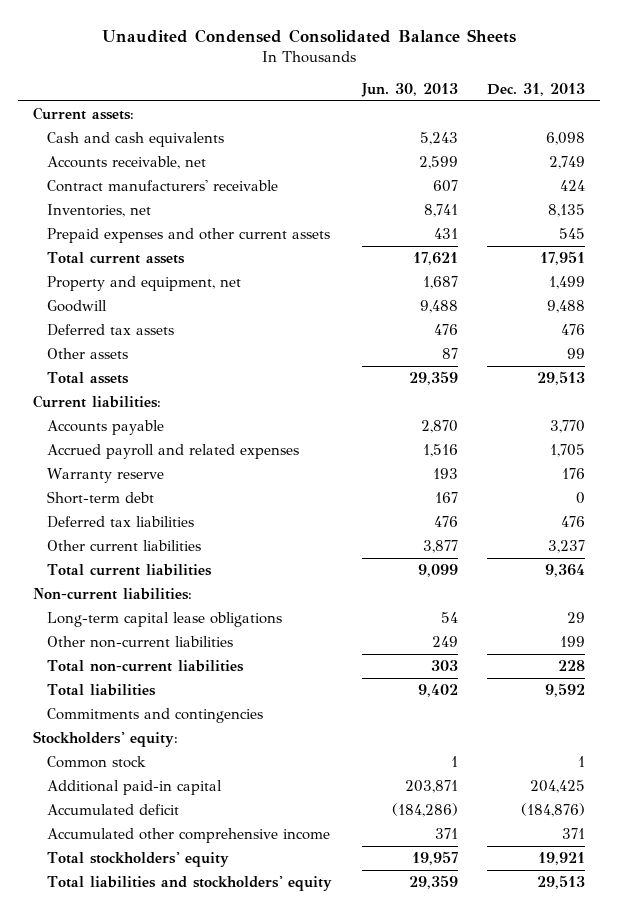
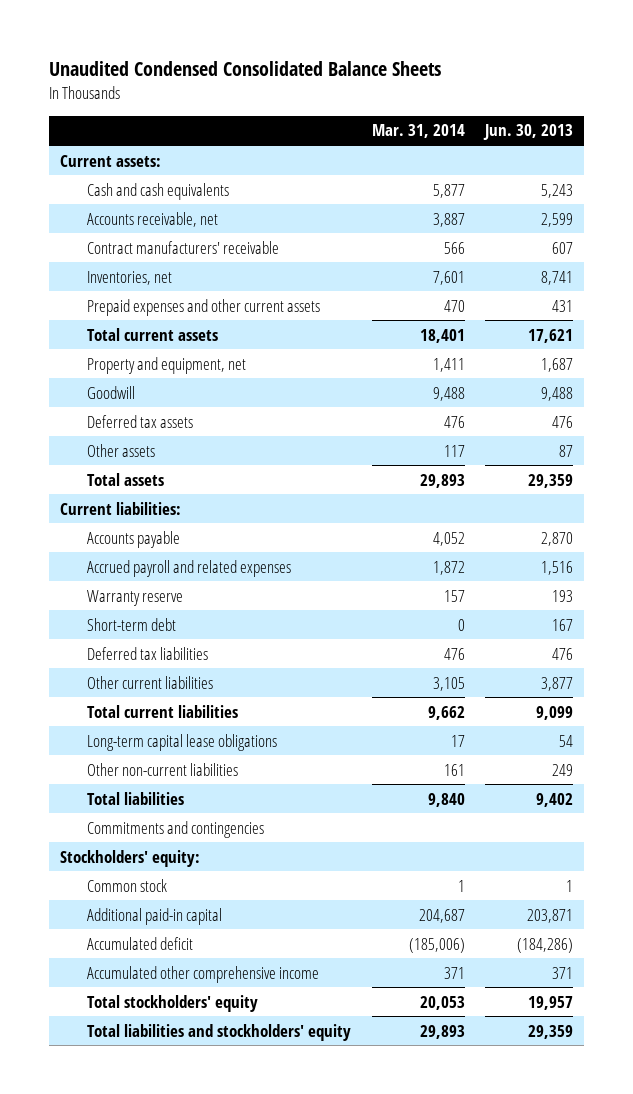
[487,82,586,96] Dec. 31, 2013 -> none
none -> [371,124,465,139] Mar. 31, 2014
[33,588,193,601] Non-current liabilities: -> none
[47,660,245,673] Total non-current liabilities -> none

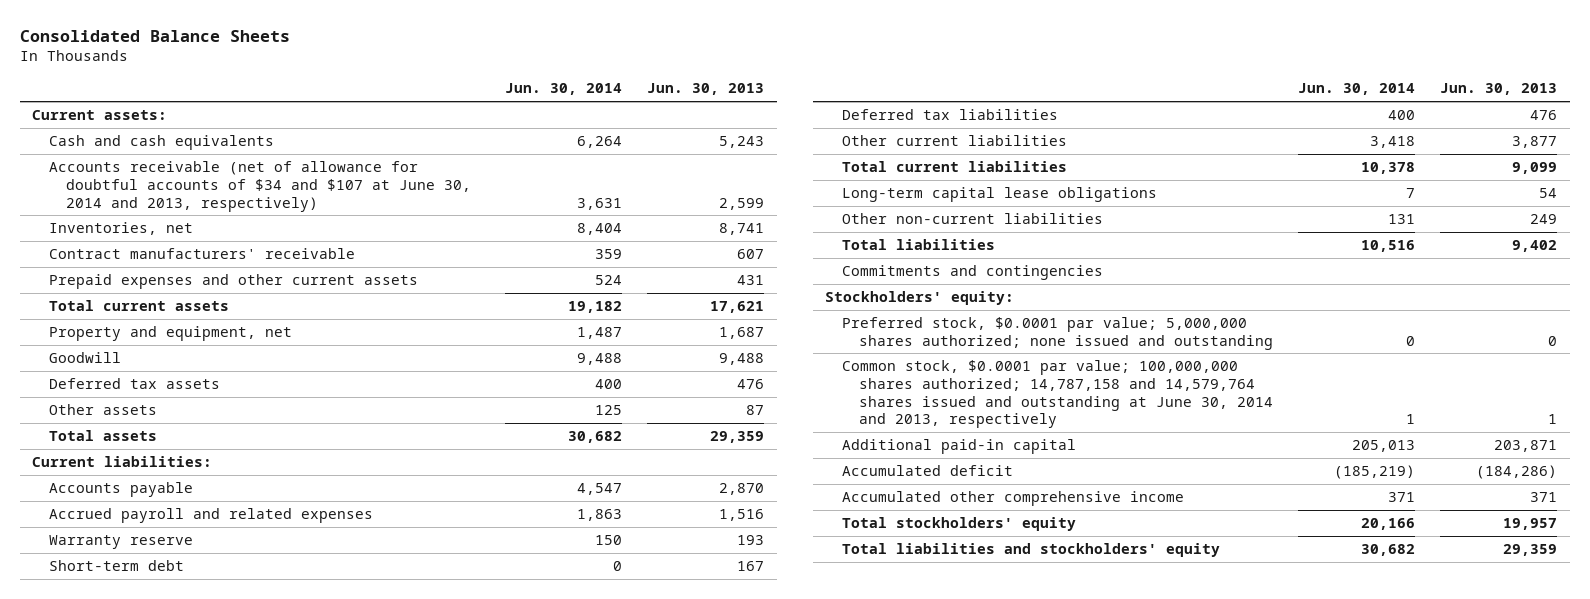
[49,60,442,76] Unaudited Condensed Consolidated Balance Sheets -> [19,29,290,42] Consolidated Balance Sheets
[371,124,465,139] Mar. 31, 2014 -> none
none -> [505,83,623,96] Jun. 30, 2014
[86,211,218,227] Accounts receivable, net -> [49,160,471,212] Accounts receivable (net of allowance for doubtful accounts of $34 and $107 at June 30, 2014 and 2013, respectively)
[86,240,279,254] Contract manufacturers' receivable -> [49,247,356,259] Contract manufacturers' receivable
none -> [842,316,1273,350] Preferred stock, $0.0001 par value; 5,000,000 shares authorized; none issued and outstanding
[86,878,167,892] Common stock -> [842,359,1273,429] Common stock, $0.0001 par value; 100,000,000 shares authorized; 14,787,158 and 14,579,764 shares issued and outstanding at June 30, 2014 and 2013, respectively

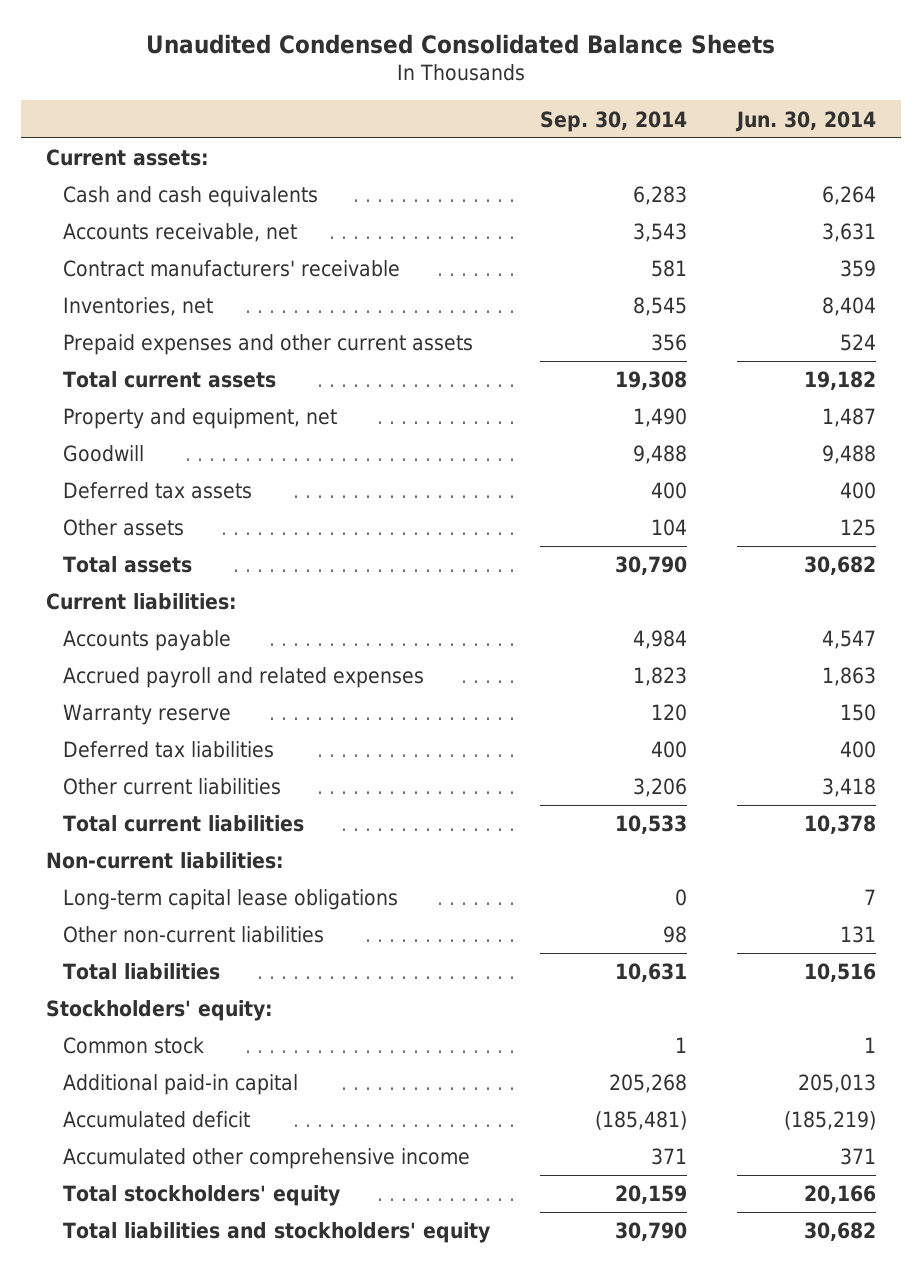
[19,29,290,42] Consolidated Balance Sheets -> [145,33,775,54] Unaudited Condensed Consolidated Balance Sheets
[647,83,765,96] Jun. 30, 2013 -> none
none -> [539,110,687,132] Sep. 30, 2014
[49,160,471,212] Accounts receivable (net of allowance for doubtful accounts of $34 and $107 at June 30, 2014 and 2013, respectively) -> [62,223,297,243] Accounts receivable, net
[49,221,194,235] Inventories, net -> [62,297,213,317] Inventories, net
[49,559,185,571] Short-term debt -> none
none -> [45,852,284,870] Non-current liabilities:
[842,264,1104,280] Commitments and contingencies -> none
[842,316,1273,350] Preferred stock, $0.0001 par value; 5,000,000 shares authorized; none issued and outstanding -> none
[842,359,1273,429] Common stock, $0.0001 par value; 100,000,000 shares authorized; 14,787,158 and 14,579,764 shares issued and outstanding at June 30, 2014 and 2013, respectively -> [62,1037,204,1055] Common stock

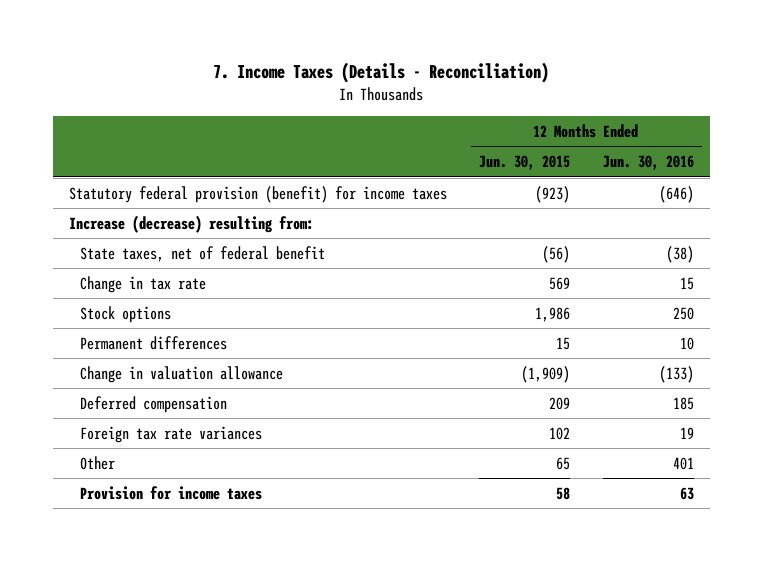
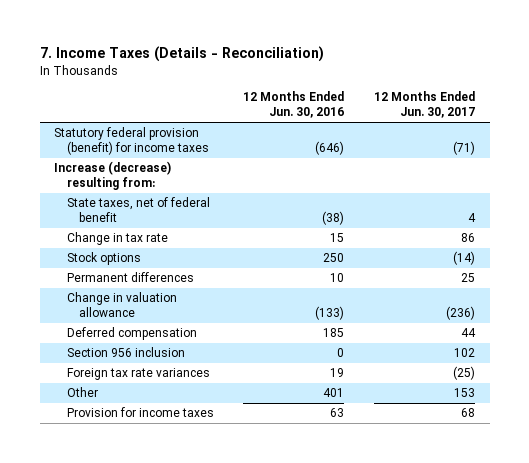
[479,155,571,171] Jun. 30, 2015 -> none
none -> [373,91,475,119] 12 Months Ended Jun. 30, 2017
none -> [66,347,185,358] Section 956 inclusion

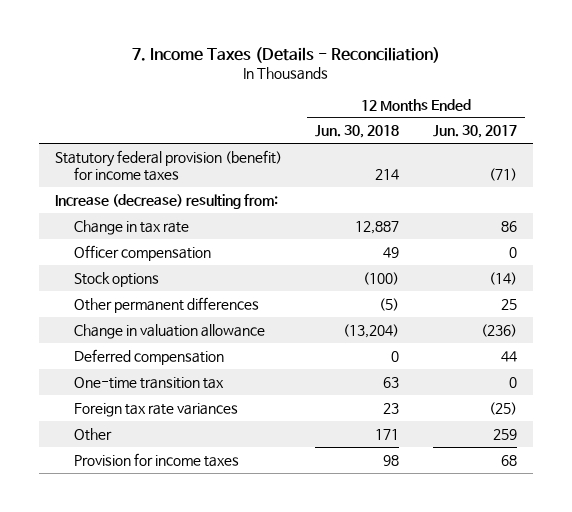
[243,91,345,119] 12 Months Ended Jun. 30, 2016 -> none
none -> [315,125,400,139] Jun. 30, 2018
[66,197,210,223] State taxes, net of federal benefit -> none
none -> [74,244,212,261] Officer compensation
[66,272,194,283] Permanent differences -> [74,296,260,313] Other permanent differences
[66,347,185,358] Section 956 inclusion -> none
none -> [74,376,225,389] One-time transition tax
[453,388,475,398] 153 -> [492,428,517,440] 259

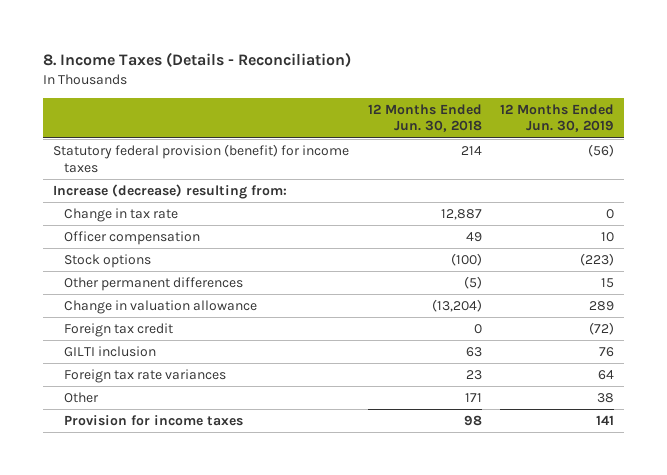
[131,46,440,63] 7. Income Taxes (Details - Reconciliation) -> [43,51,352,67] 8. Income Taxes (Details - Reconciliation)
[432,125,517,139] Jun. 30, 2017 -> none
none -> [500,103,615,133] 12 Months Ended Jun. 30, 2019
[74,348,225,365] Deferred compensation -> none
[74,376,225,389] One-time transition tax -> none
none -> [63,322,173,337] Foreign tax credit
none -> [63,345,156,357] GILTI inclusion

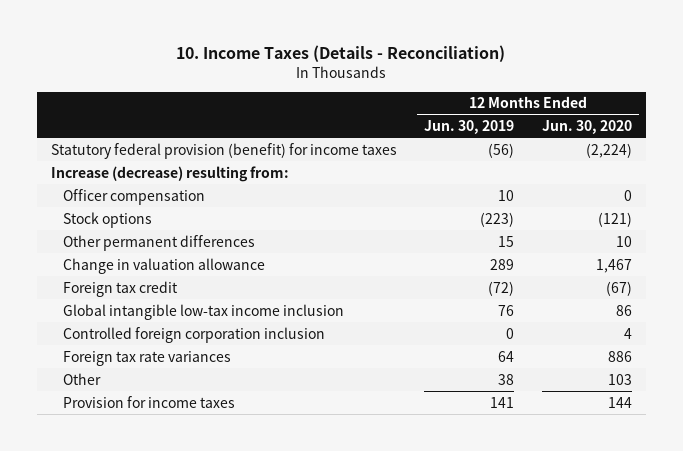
[43,51,352,67] 8. Income Taxes (Details - Reconciliation) -> [176,44,506,62] 10. Income Taxes (Details - Reconciliation)
[367,103,482,133] 12 Months Ended Jun. 30, 2018 -> none
none -> [541,120,632,135] Jun. 30, 2020
[63,207,178,222] Change in tax rate -> none
[63,345,156,357] GILTI inclusion -> [62,303,344,320] Global intangible low-tax income inclusion
none -> [62,326,325,343] Controlled foreign corporation inclusion

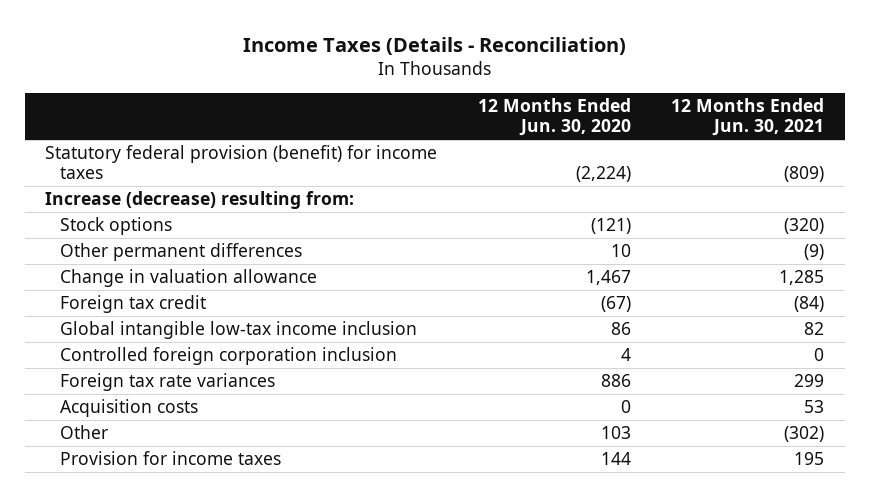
[176,44,506,62] 10. Income Taxes (Details - Reconciliation) -> [242,37,626,56] Income Taxes (Details - Reconciliation)
[424,120,515,135] Jun. 30, 2019 -> none
none -> [671,98,825,137] 12 Months Ended Jun. 30, 2021
[62,188,205,205] Officer compensation -> none
none -> [60,399,199,418] Acquisition costs

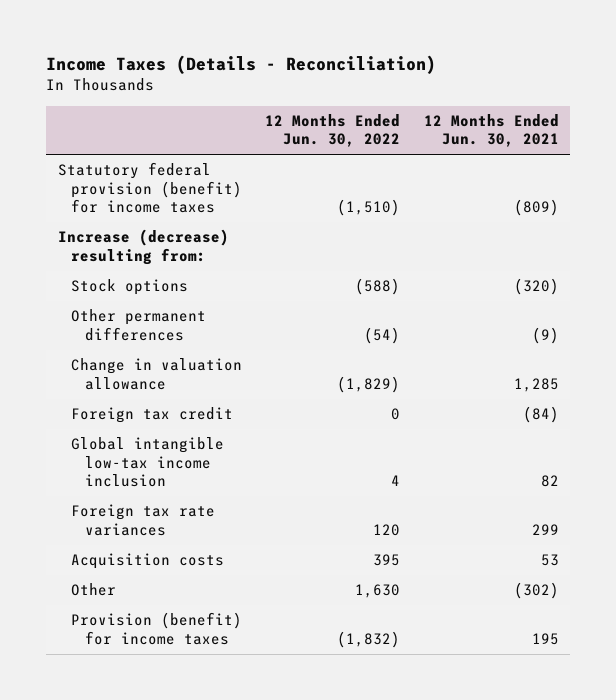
[477,98,631,137] 12 Months Ended Jun. 30, 2020 -> none
none -> [265,114,401,148] 12 Months Ended Jun. 30, 2022
[60,347,398,366] Controlled foreign corporation inclusion -> none
[60,451,282,466] Provision for income taxes -> [71,612,243,645] Provision (benefit) for income taxes

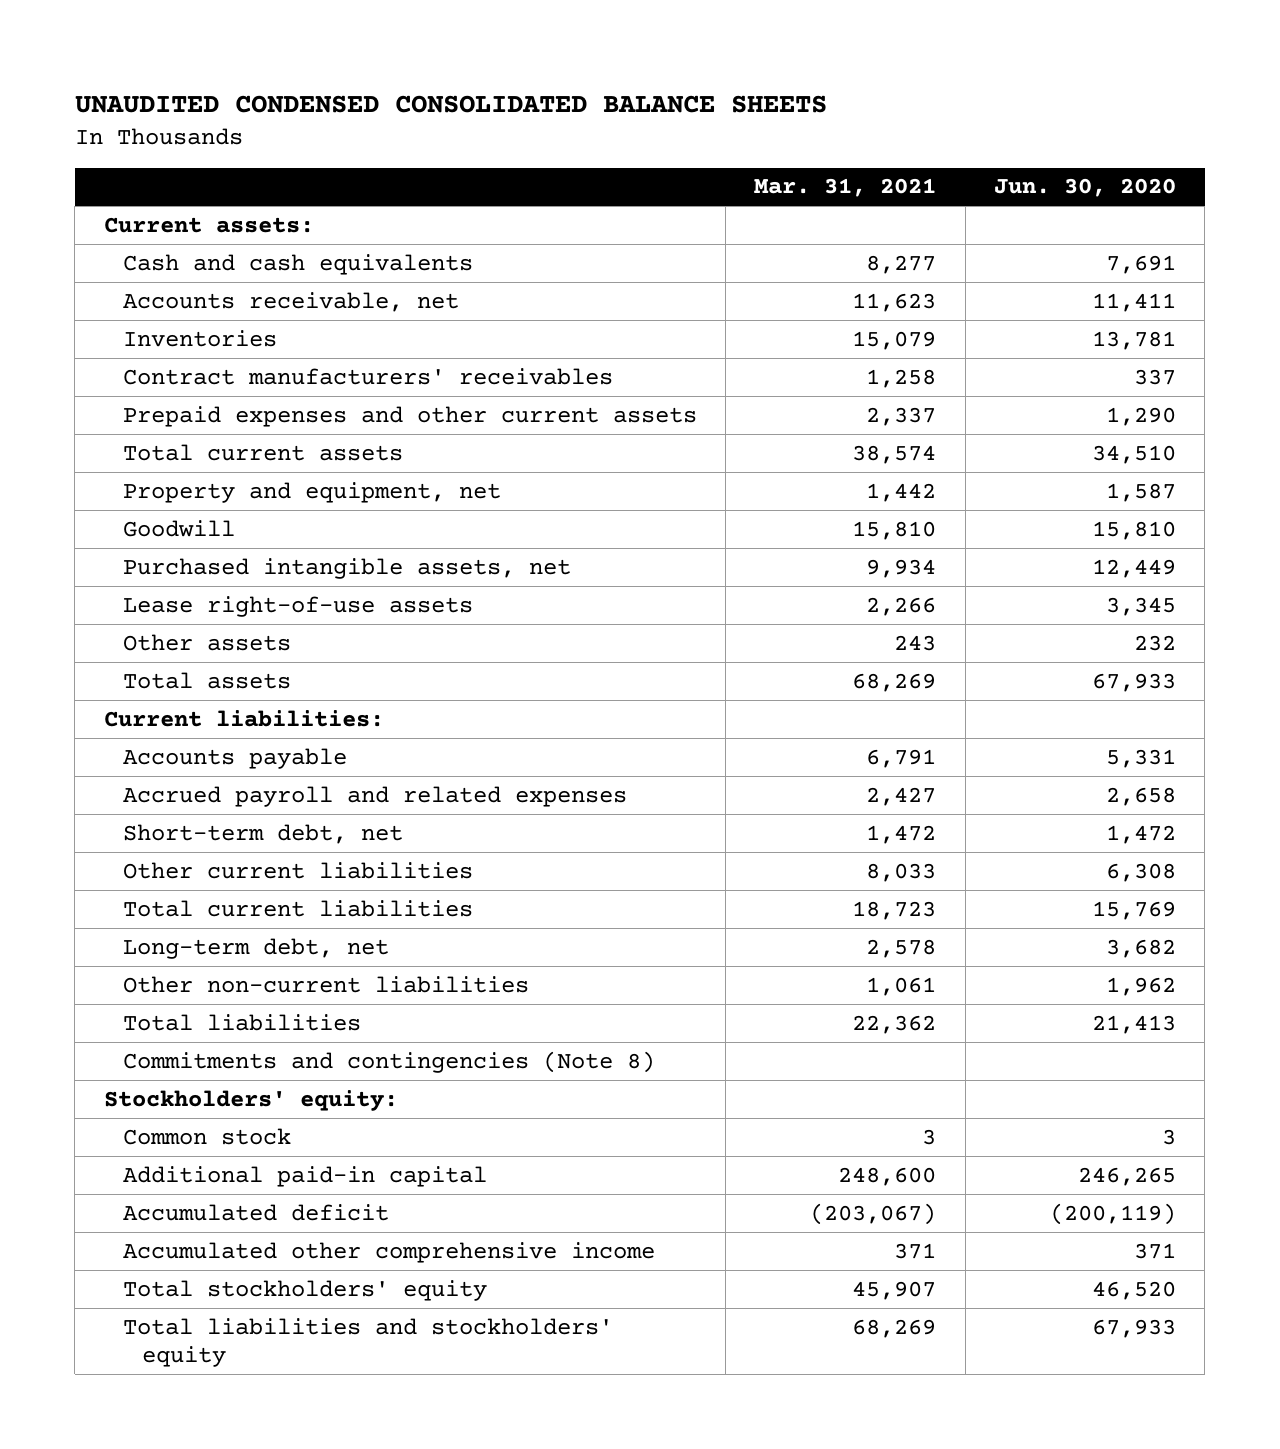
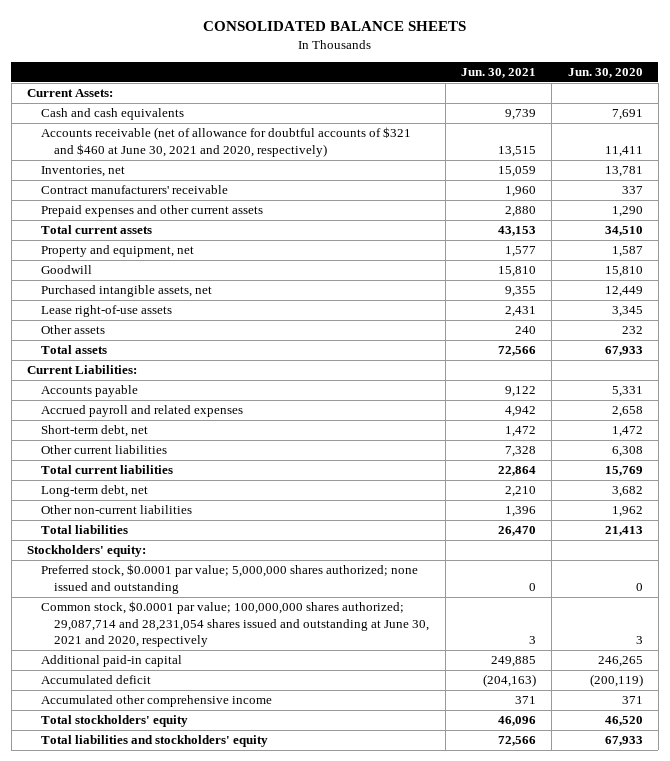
[74,94,827,113] UNAUDITED CONDENSED CONSOLIDATED BALANCE SHEETS -> [202,21,466,32] CONSOLIDATED BALANCE SHEETS
[754,178,937,198] Mar. 31, 2021 -> none
none -> [460,67,536,78] Jun. 30, 2021
[103,216,314,233] Current assets: -> [27,89,114,98] Current Assets:
[122,291,459,312] Accounts receivable, net -> [40,127,411,157] Accounts receivable (net of allowance for doubtful accounts of $321 and $460 at June 30, 2021 and 2020, respectively)
[122,329,277,347] Inventories -> [40,166,125,178] Inventories, net
[122,367,613,385] Contract manufacturers' receivables -> [40,185,228,195] Contract manufacturers' receivable
[103,709,384,727] Current liabilities: -> [27,365,138,375] Current Liabilities:
[122,1050,655,1073] Commitments and contingencies (Note 8) -> none
none -> [40,564,418,594] Preferred stock, $0.0001 par value; 5,000,000 shares authorized; none issued and outstanding
[122,1127,291,1145] Common stock -> [40,601,430,647] Common stock, $0.0001 par value; 100,000,000 shares authorized; 29,087,714 and 28,231,054 shares issued and outstanding at June 30, 2021 and 2020, respectively

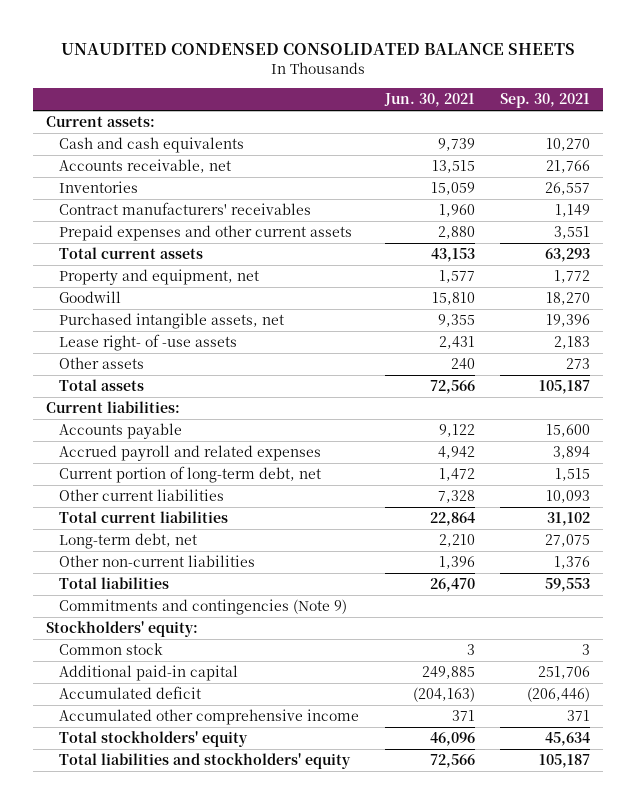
[202,21,466,32] CONSOLIDATED BALANCE SHEETS -> [60,43,575,56] UNAUDITED CONDENSED CONSOLIDATED BALANCE SHEETS
[567,67,643,78] Jun. 30, 2020 -> none
none -> [500,93,591,109] Sep. 30, 2021
[27,89,114,98] Current Assets: -> [45,116,155,128] Current assets:
[40,127,411,157] Accounts receivable (net of allowance for doubtful accounts of $321 and $460 at June 30, 2021 and 2020, respectively) -> [59,159,232,174] Accounts receivable, net
[40,166,125,178] Inventories, net -> [59,181,139,194] Inventories
[40,185,228,195] Contract manufacturers' receivable -> [59,202,312,216] Contract manufacturers' receivables
[40,305,172,318] Lease right-of-use assets -> [59,334,238,352] Lease right- of -use assets
[27,365,138,375] Current Liabilities: -> [45,401,180,414] Current liabilities:
[40,425,148,438] Short-term debt, net -> [59,466,322,484] Current portion of long-term debt, net
none -> [59,599,348,616] Commitments and contingencies (Note 9)
[40,564,418,594] Preferred stock, $0.0001 par value; 5,000,000 shares authorized; none issued and outstanding -> none
[40,601,430,647] Common stock, $0.0001 par value; 100,000,000 shares authorized; 29,087,714 and 28,231,054 shares issued and outstanding at June 30, 2021 and 2020, respectively -> [59,643,164,656] Common stock

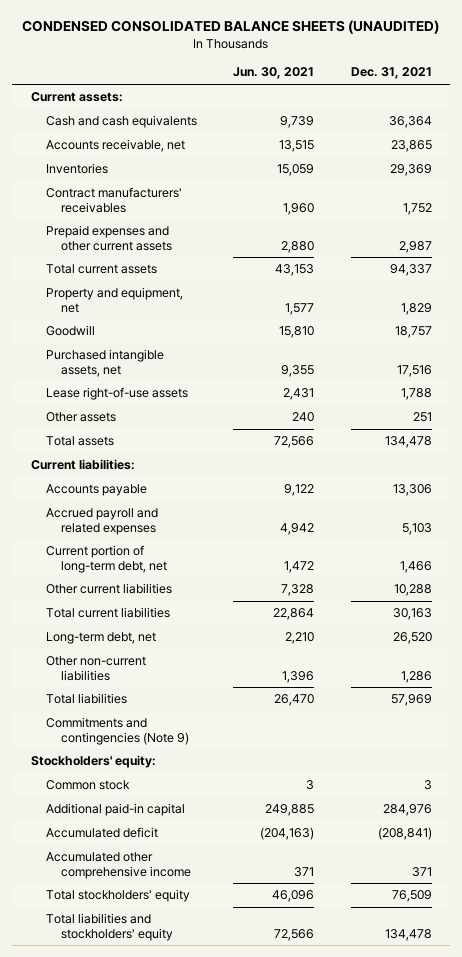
[60,43,575,56] UNAUDITED CONDENSED CONSOLIDATED BALANCE SHEETS -> [22,20,440,35] CONDENSED CONSOLIDATED BALANCE SHEETS (UNAUDITED)
[500,93,591,109] Sep. 30, 2021 -> none
none -> [350,67,432,80] Dec. 31, 2021
[59,334,238,352] Lease right- of -use assets -> [45,387,188,401] Lease right-of-use assets

